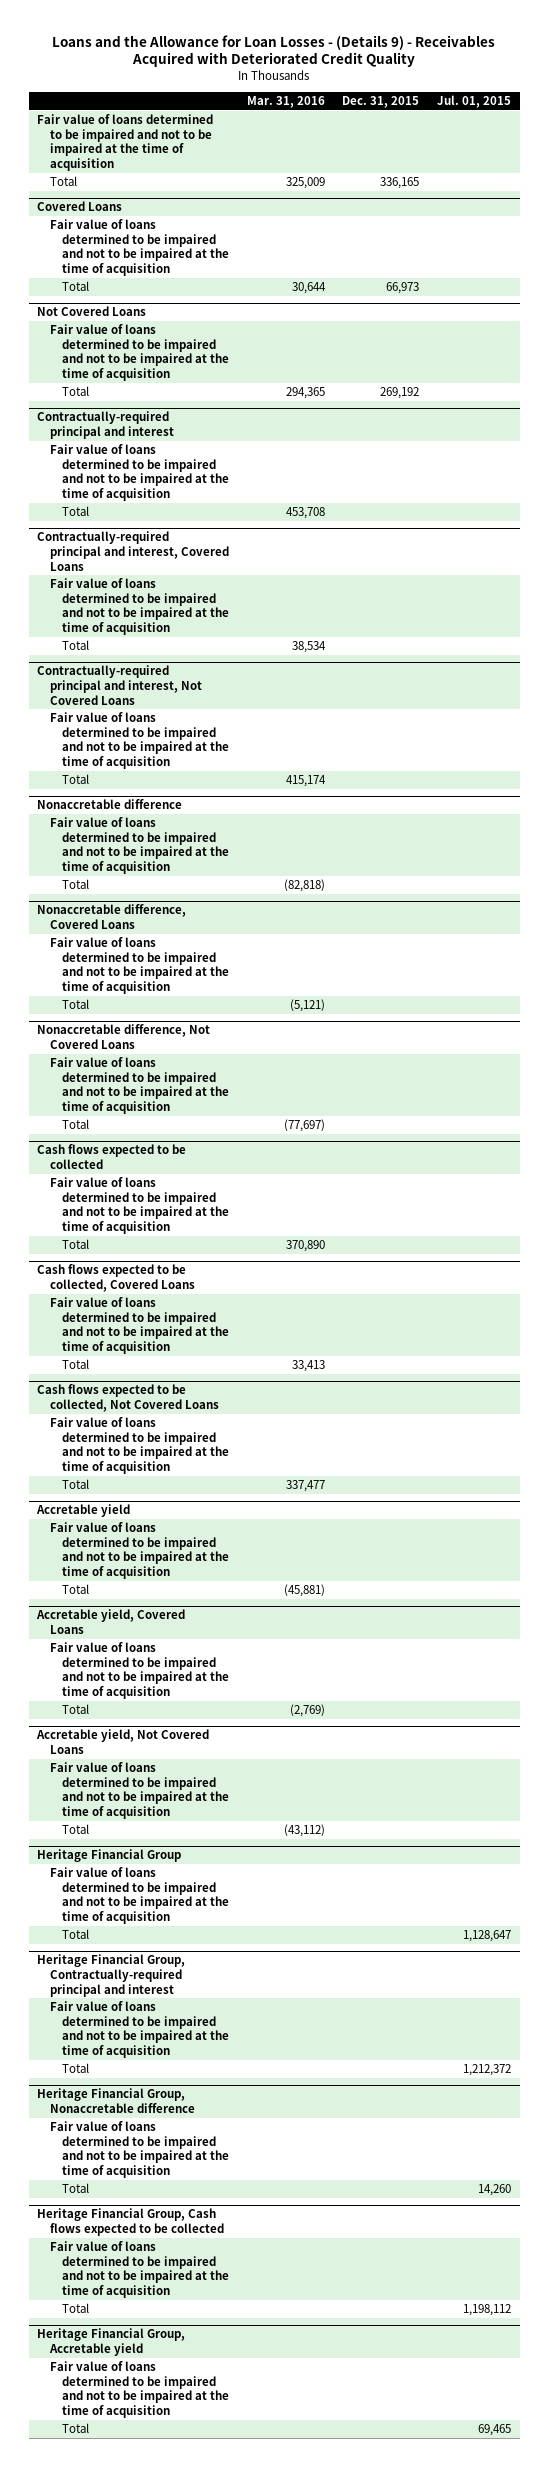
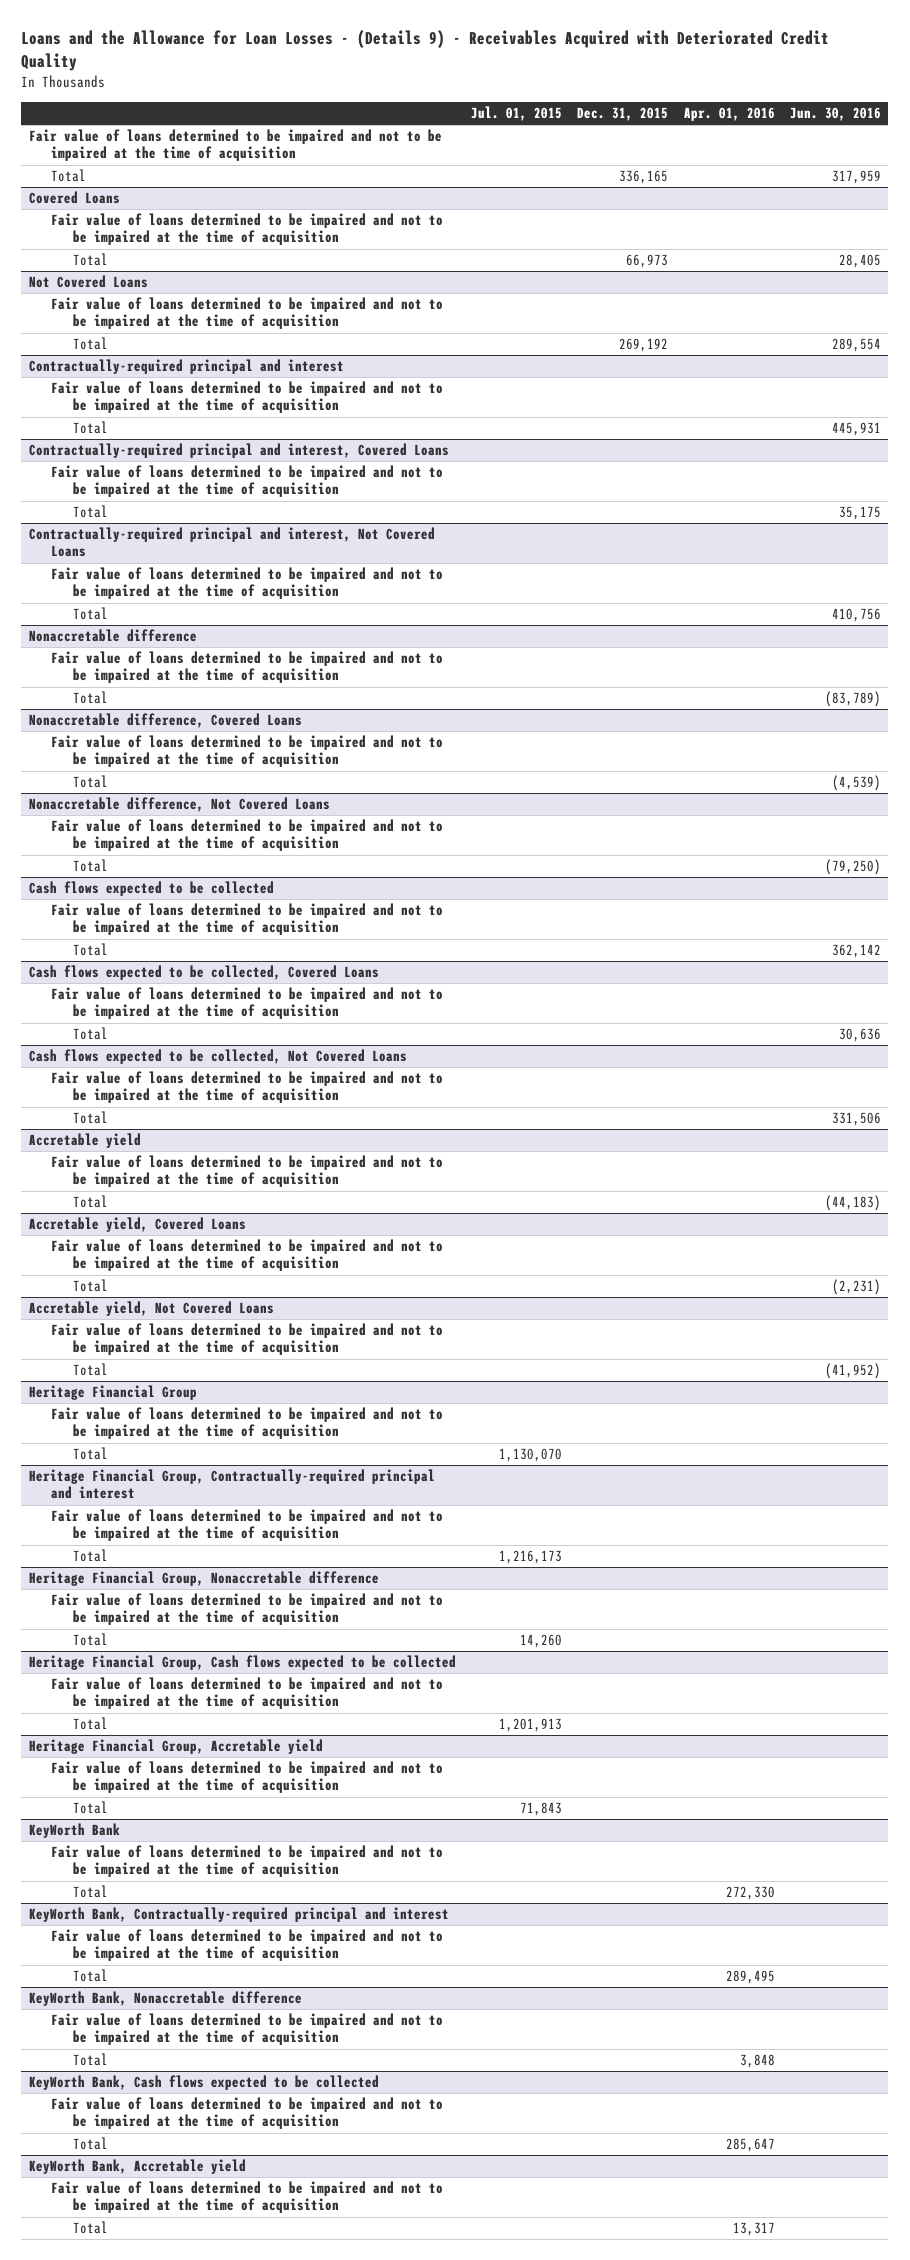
[246,95,325,108] Mar. 31, 2016 -> none
none -> [683,107,775,122] Apr. 01, 2016
none -> [789,107,881,122] Jun. 30, 2016
[462,1930,511,1943] 1,128,647 -> [499,1448,563,1463] 1,130,070
[462,2064,511,2077] 1,212,372 -> [499,1550,563,1565] 1,216,173
[462,2304,511,2317] 1,198,112 -> [499,1718,563,1733] 1,201,913
[477,2424,511,2437] 69,465 -> [520,1802,563,1817] 71,843
none -> [29,1823,121,1839] KeyWorth Bank
none -> [51,1845,444,1878] Fair value of loans determined to be impaired and not to be impaired at the time of acquisition
none -> [73,1885,109,1899] Total
none -> [29,1907,450,1923] KeyWorth Bank, Contractually-required principal and interest
none -> [51,1929,444,1962] Fair value of loans determined to be impaired and not to be impaired at the time of acquisition
none -> [73,1969,109,1983] Total
none -> [29,1991,303,2007] KeyWorth Bank, Nonaccretable difference
none -> [51,2013,444,2046] Fair value of loans determined to be impaired and not to be impaired at the time of acquisition
none -> [73,2053,109,2067] Total
none -> [29,2075,380,2091] KeyWorth Bank, Cash flows expected to be collected
none -> [51,2097,444,2130] Fair value of loans determined to be impaired and not to be impaired at the time of acquisition
none -> [73,2137,109,2151] Total
none -> [29,2159,247,2175] KeyWorth Bank, Accretable yield
none -> [51,2181,444,2214] Fair value of loans determined to be impaired and not to be impaired at the time of acquisition
none -> [73,2221,109,2235] Total

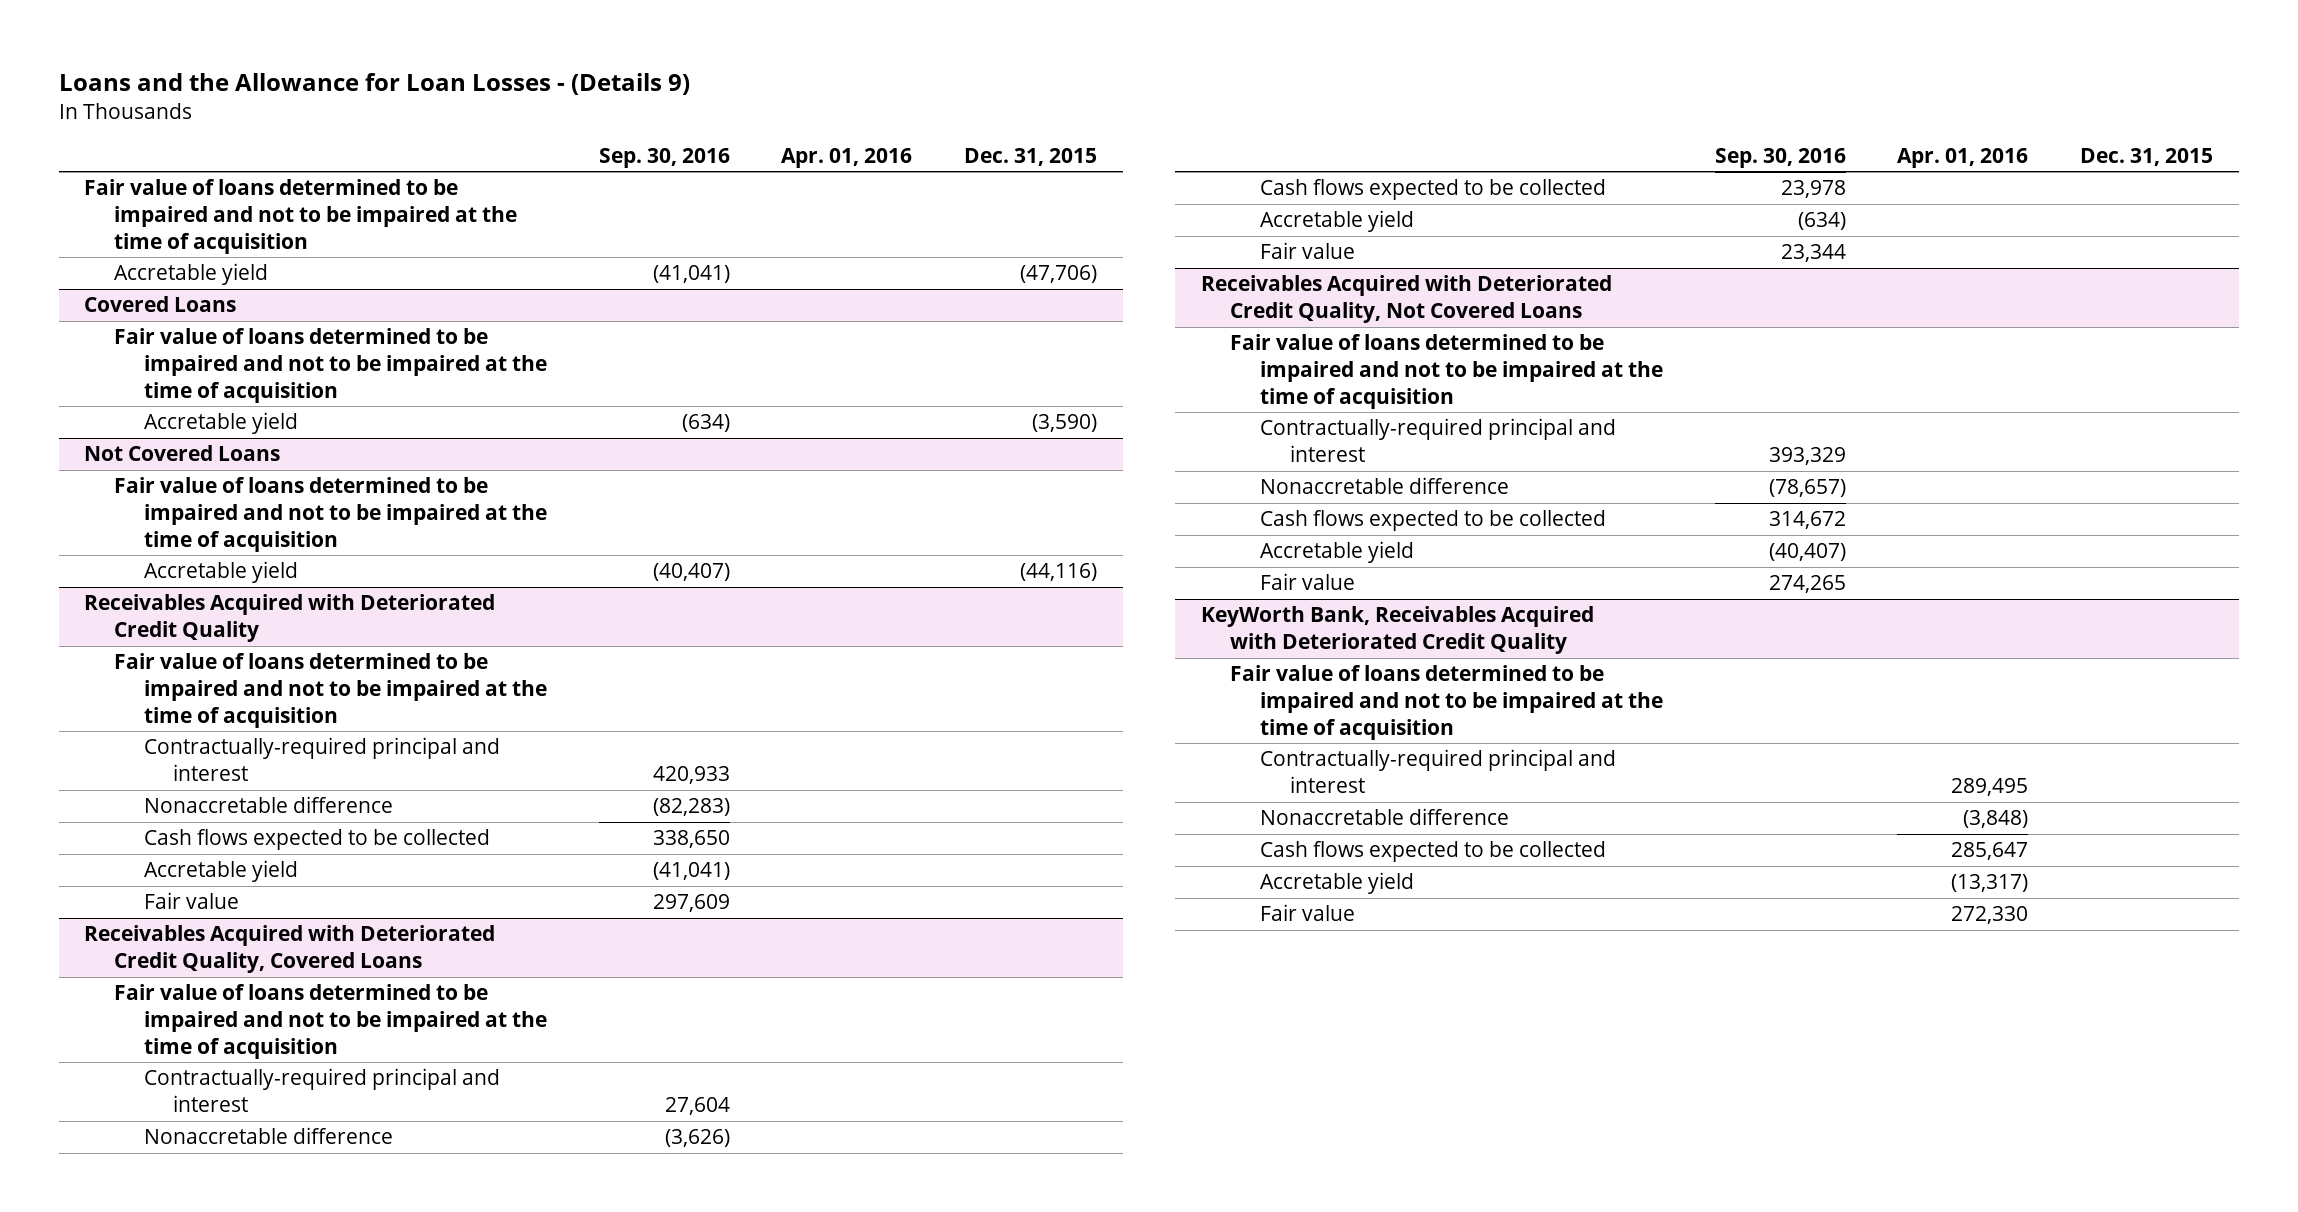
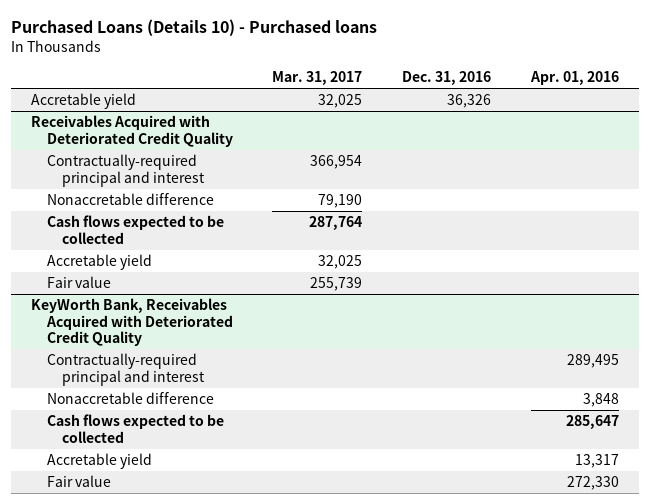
[58,72,690,95] Loans and the Allowance for Loan Losses - (Details 9) -> [11,18,378,36] Purchased Loans (Details 10) - Purchased loans
[598,147,730,168] Sep. 30, 2016 -> none
[964,147,1098,166] Dec. 31, 2015 -> none
none -> [272,71,363,86] Mar. 31, 2017
none -> [402,71,492,86] Dec. 31, 2016
[84,179,518,254] Fair value of loans determined to be impaired and not to be impaired at the time of acquisition -> none
[84,296,237,313] Covered Loans -> none
[114,328,547,403] Fair value of loans determined to be impaired and not to be impaired at the time of acquisition -> none
[143,412,298,435] Accretable yield -> none
[84,445,281,462] Not Covered Loans -> none
[114,477,547,552] Fair value of loans determined to be impaired and not to be impaired at the time of acquisition -> none
[143,561,298,584] Accretable yield -> none
[114,653,547,728] Fair value of loans determined to be impaired and not to be impaired at the time of acquisition -> none
[84,925,496,974] Receivables Acquired with Deteriorated Credit Quality, Covered Loans -> none
[114,984,547,1059] Fair value of loans determined to be impaired and not to be impaired at the time of acquisition -> none
[143,1068,500,1113] Contractually-required principal and interest -> none
[143,1127,393,1145] Nonaccretable difference -> none
[1259,179,1606,201] Cash flows expected to be collected -> none
[1259,210,1414,233] Accretable yield -> none
[1259,242,1355,260] Fair value -> none
[1200,275,1612,324] Receivables Acquired with Deteriorated Credit Quality, Not Covered Loans -> none
[1230,334,1663,409] Fair value of loans determined to be impaired and not to be impaired at the time of acquisition -> none
[1259,418,1616,463] Contractually-required principal and interest -> none
[1259,477,1509,495] Nonaccretable difference -> none
[1259,510,1606,532] Cash flows expected to be collected -> none
[1259,541,1414,564] Accretable yield -> none
[1259,573,1355,591] Fair value -> none
[1230,665,1663,740] Fair value of loans determined to be impaired and not to be impaired at the time of acquisition -> none
[1963,810,2029,829] (3,848) -> [582,393,619,408] 3,848
[1951,874,2029,893] (13,317) -> [574,454,619,469] 13,317

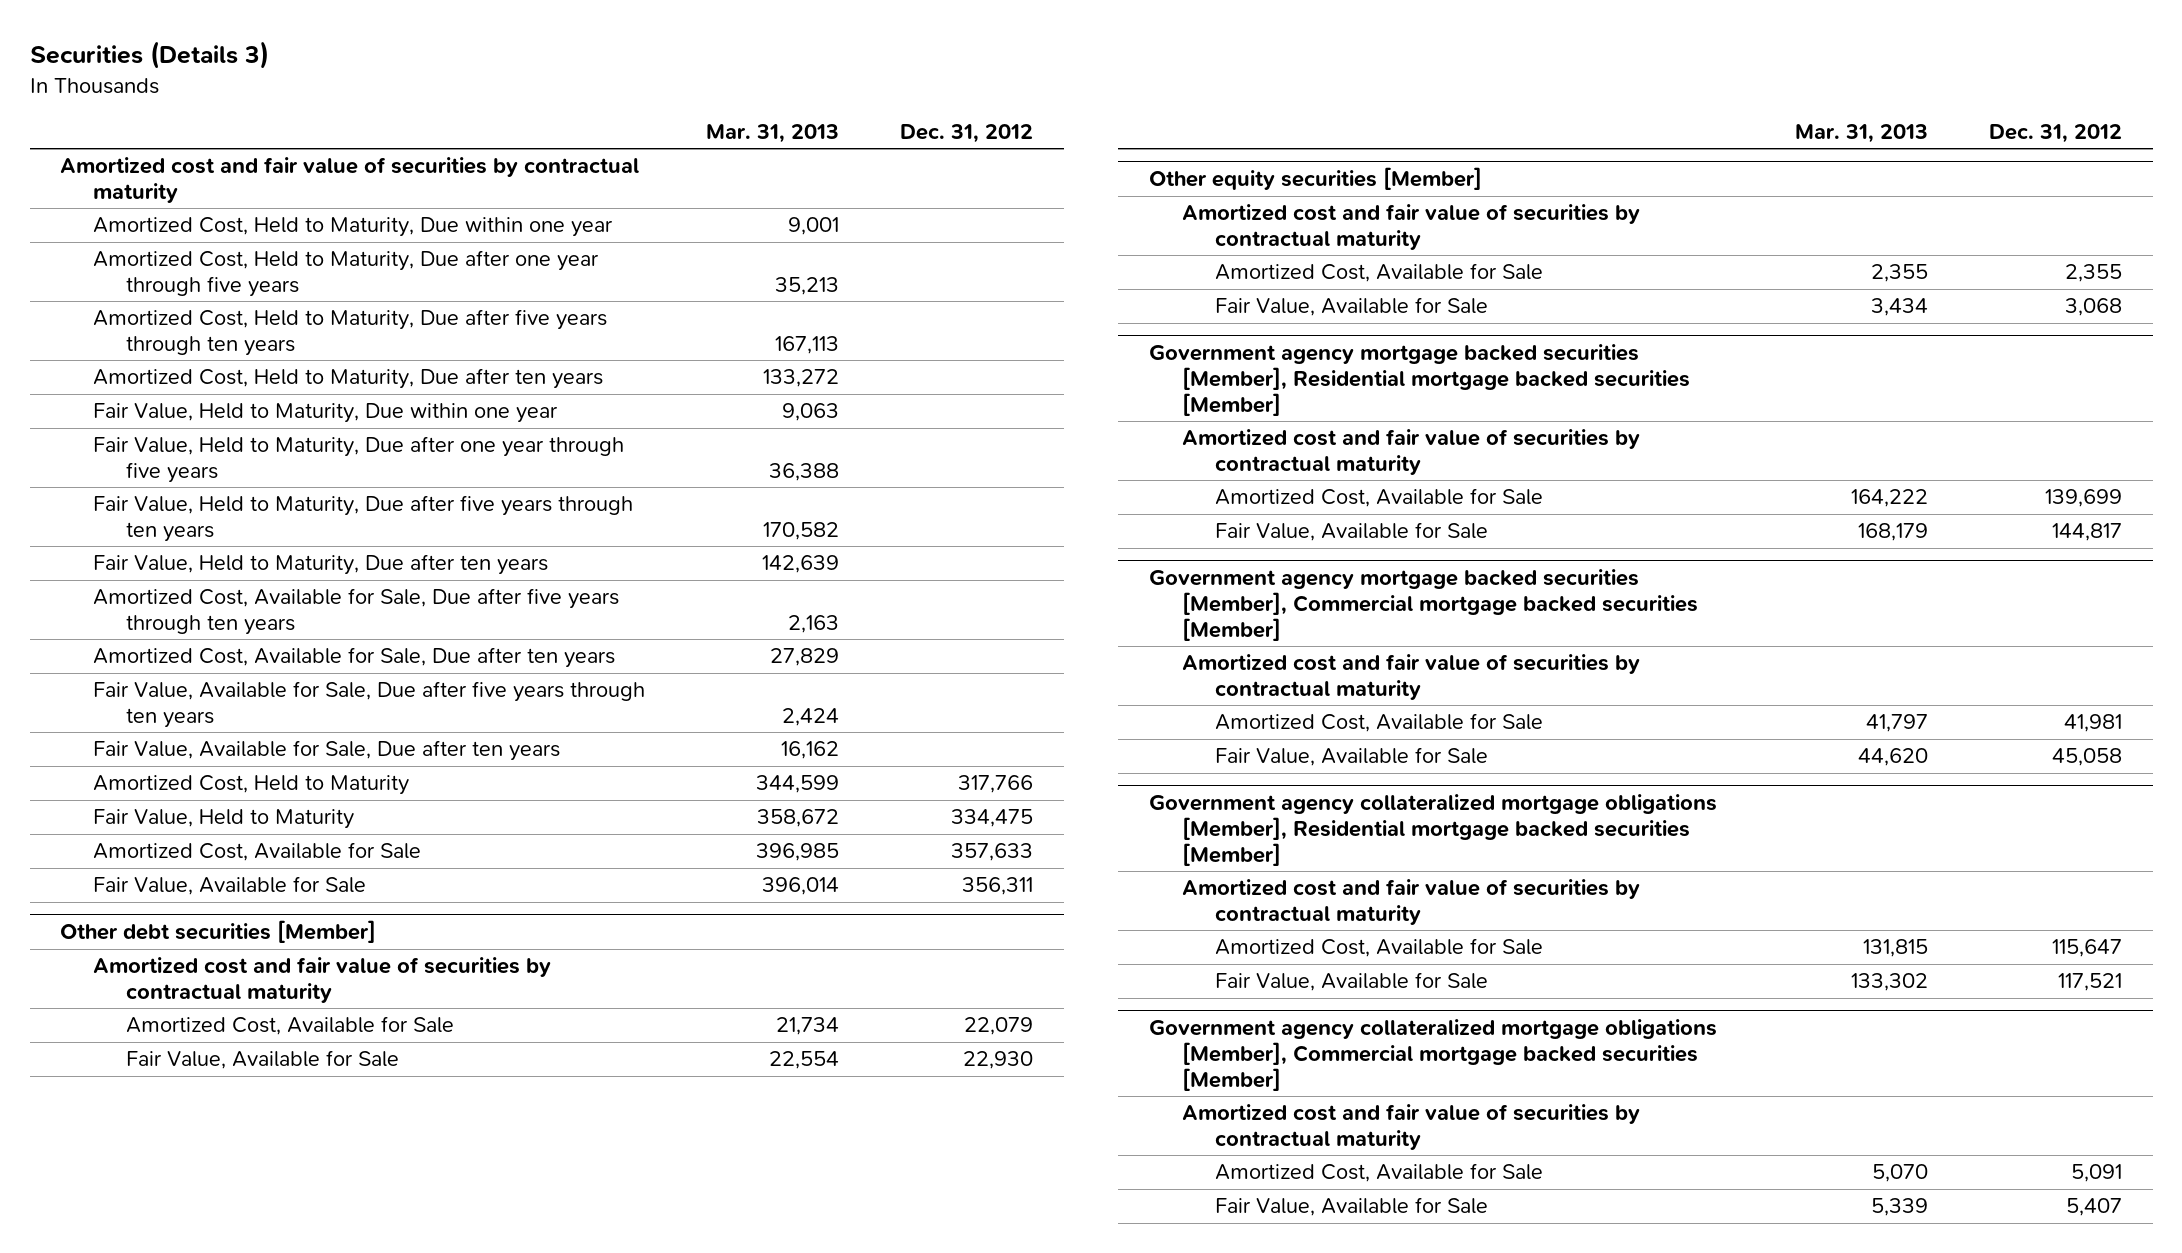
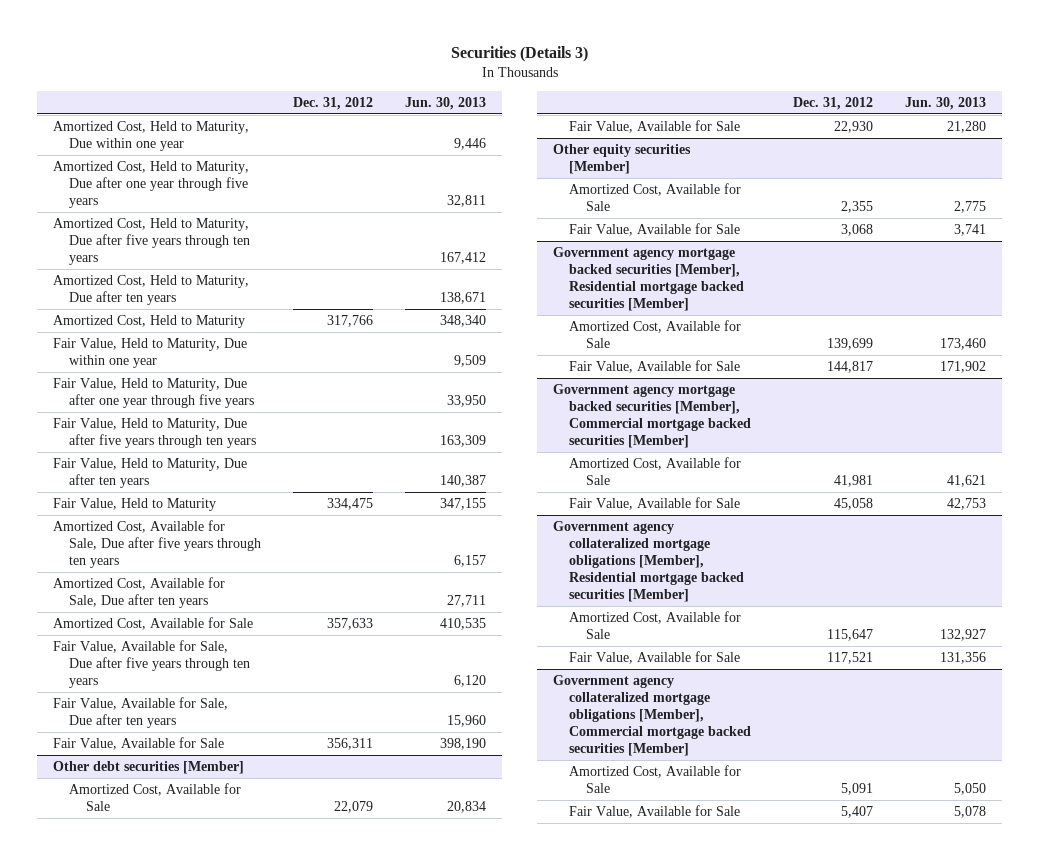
[706,123,840,143] Mar. 31, 2013 -> none
none -> [405,96,487,110] Jun. 30, 2013
[60,157,640,204] Amortized cost and fair value of securities by contractual maturity -> none
[93,775,410,796] Amortized Cost, Held to Maturity -> [52,315,245,329] Amortized Cost, Held to Maturity
[93,809,355,830] Fair Value, Held to Maturity -> [52,498,216,512] Fair Value, Held to Maturity
[93,842,422,862] Amortized Cost, Available for Sale -> [52,617,253,631] Amortized Cost, Available for Sale
[93,957,552,1004] Amortized cost and fair value of securities by contractual maturity -> none
[1182,204,1641,251] Amortized cost and fair value of securities by contractual maturity -> none
[1182,429,1641,476] Amortized cost and fair value of securities by contractual maturity -> none
[1182,654,1641,701] Amortized cost and fair value of securities by contractual maturity -> none
[1182,879,1641,926] Amortized cost and fair value of securities by contractual maturity -> none
[1182,1104,1641,1151] Amortized cost and fair value of securities by contractual maturity -> none

